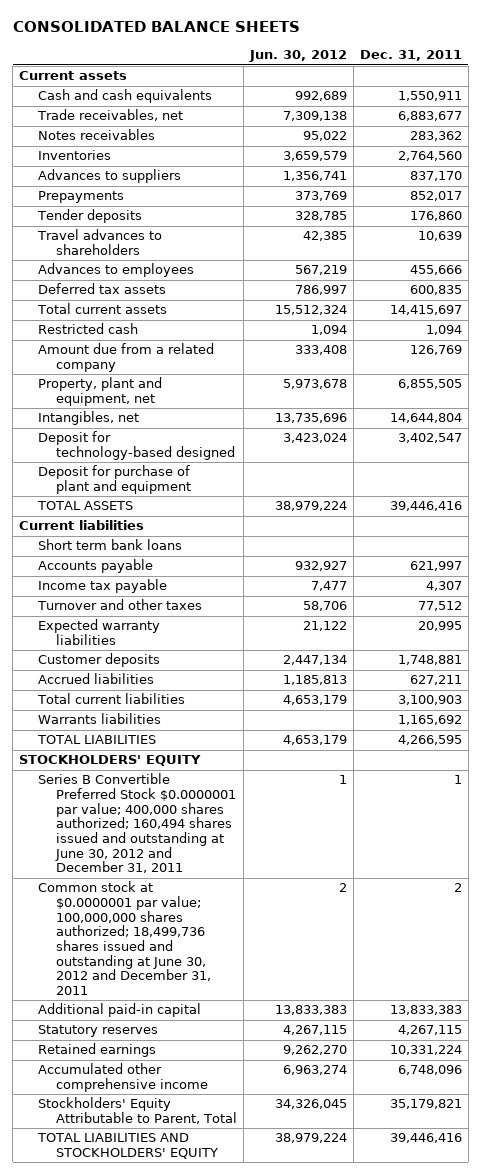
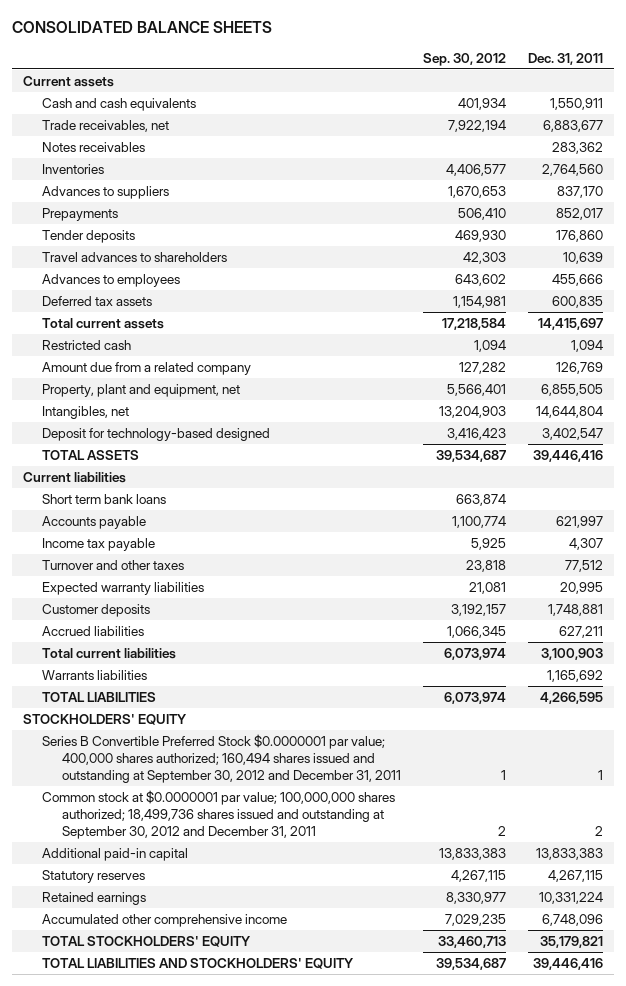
[249,50,348,63] Jun. 30, 2012 -> none
none -> [422,52,506,66] Sep. 30, 2012
[37,465,192,495] Deposit for purchase of plant and equipment -> none
[37,773,237,874] Series B Convertible Preferred Stock $0.0000001 par value; 400,000 shares authorized; 160,494 shares issued and outstanding at June 30, 2012 and December 31, 2011 -> [42,734,401,784] Series B Convertible Preferred Stock $0.0000001 par value; 400,000 shares authorized; 160,494 shares issued and outstanding at September 30, 2012 and December 31, 2011
[37,881,212,996] Common stock at $0.0000001 par value; 100,000,000 shares authorized; 18,499,736 shares issued and outstanding at June 30, 2012 and December 31, 2011 -> [42,790,396,840] Common stock at $0.0000001 par value; 100,000,000 shares authorized; 18,499,736 shares issued and outstanding at September 30, 2012 and December 31, 2011
[37,1097,238,1125] Stockholders' Equity Attributable to Parent, Total -> [42,936,252,948] TOTAL STOCKHOLDERS' EQUITY

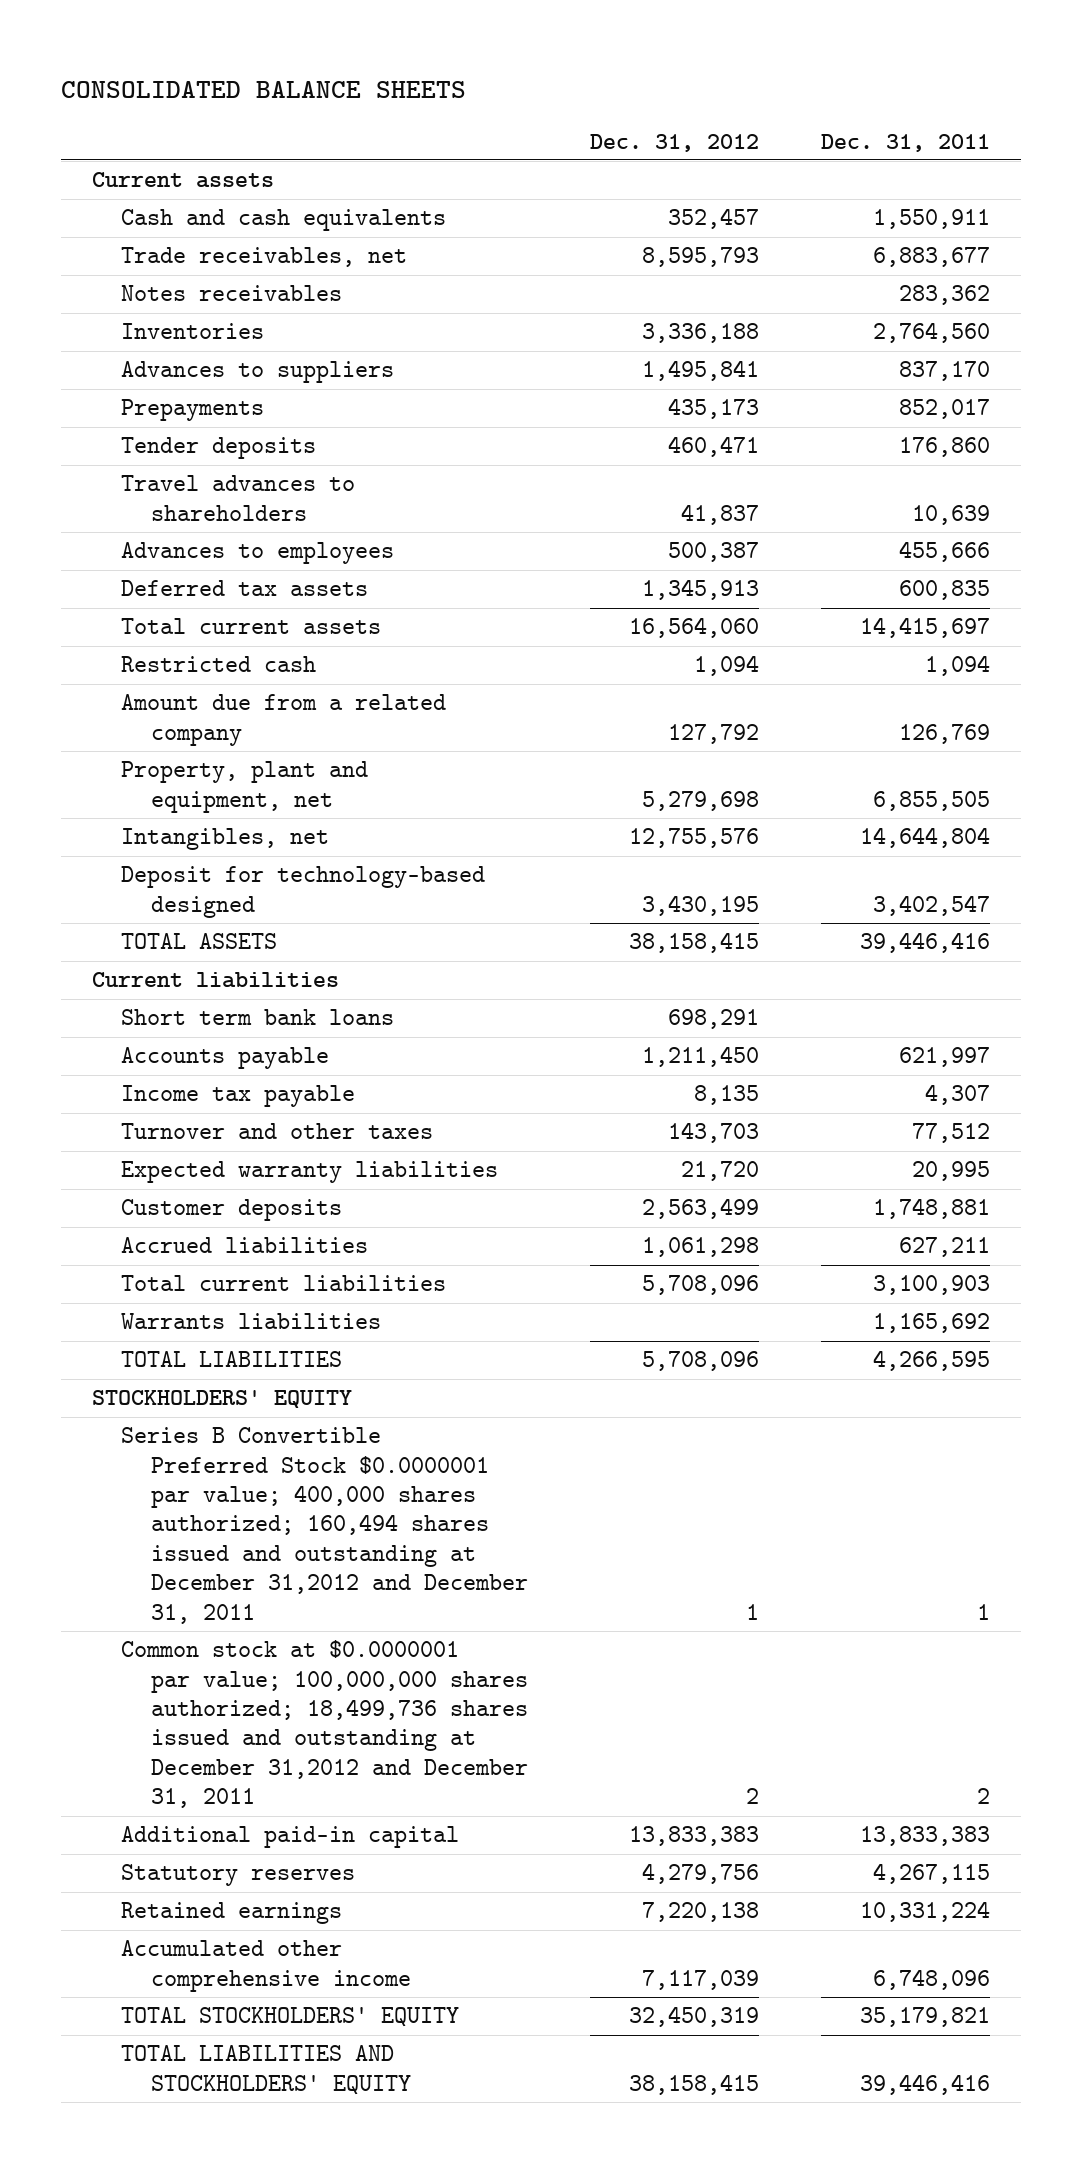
[422,52,506,66] Sep. 30, 2012 -> none
none -> [589,133,759,152] Dec. 31, 2012
[42,734,401,784] Series B Convertible Preferred Stock $0.0000001 par value; 400,000 shares authorized; 160,494 shares issued and outstanding at September 30, 2012 and December 31, 2011 -> [121,1427,528,1624] Series B Convertible Preferred Stock $0.0000001 par value; 400,000 shares authorized; 160,494 shares issued and outstanding at December 31,2012 and December 31, 2011
[42,790,396,840] Common stock at $0.0000001 par value; 100,000,000 shares authorized; 18,499,736 shares issued and outstanding at September 30, 2012 and December 31, 2011 -> [121,1640,528,1809] Common stock at $0.0000001 par value; 100,000,000 shares authorized; 18,499,736 shares issued and outstanding at December 31,2012 and December 31, 2011

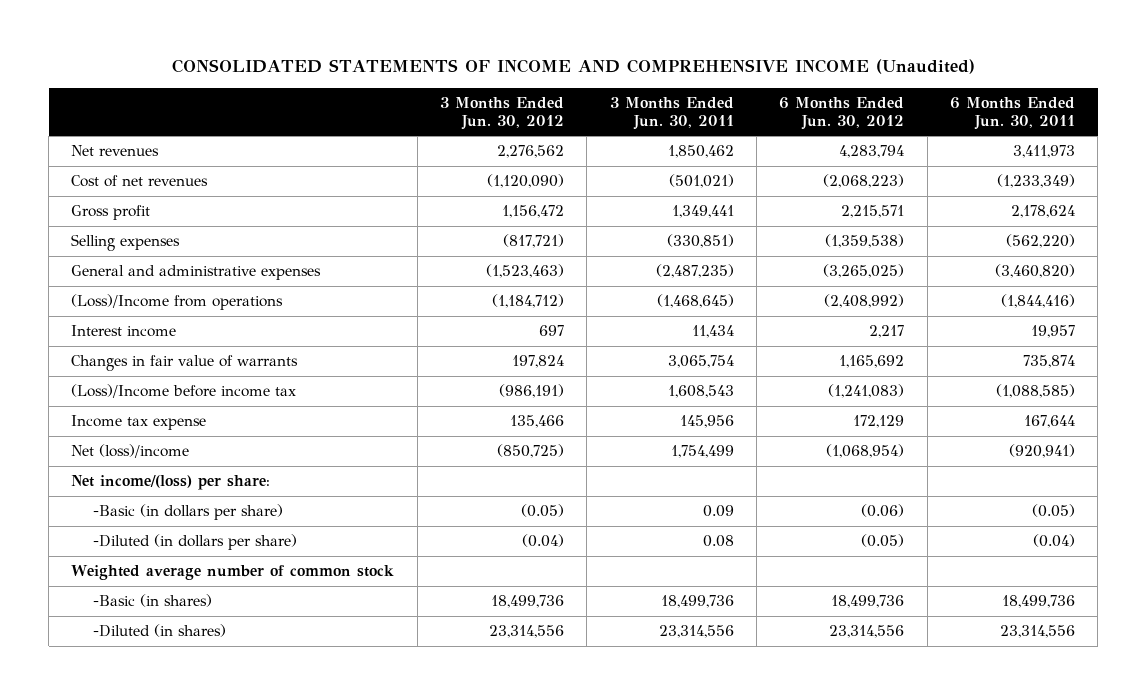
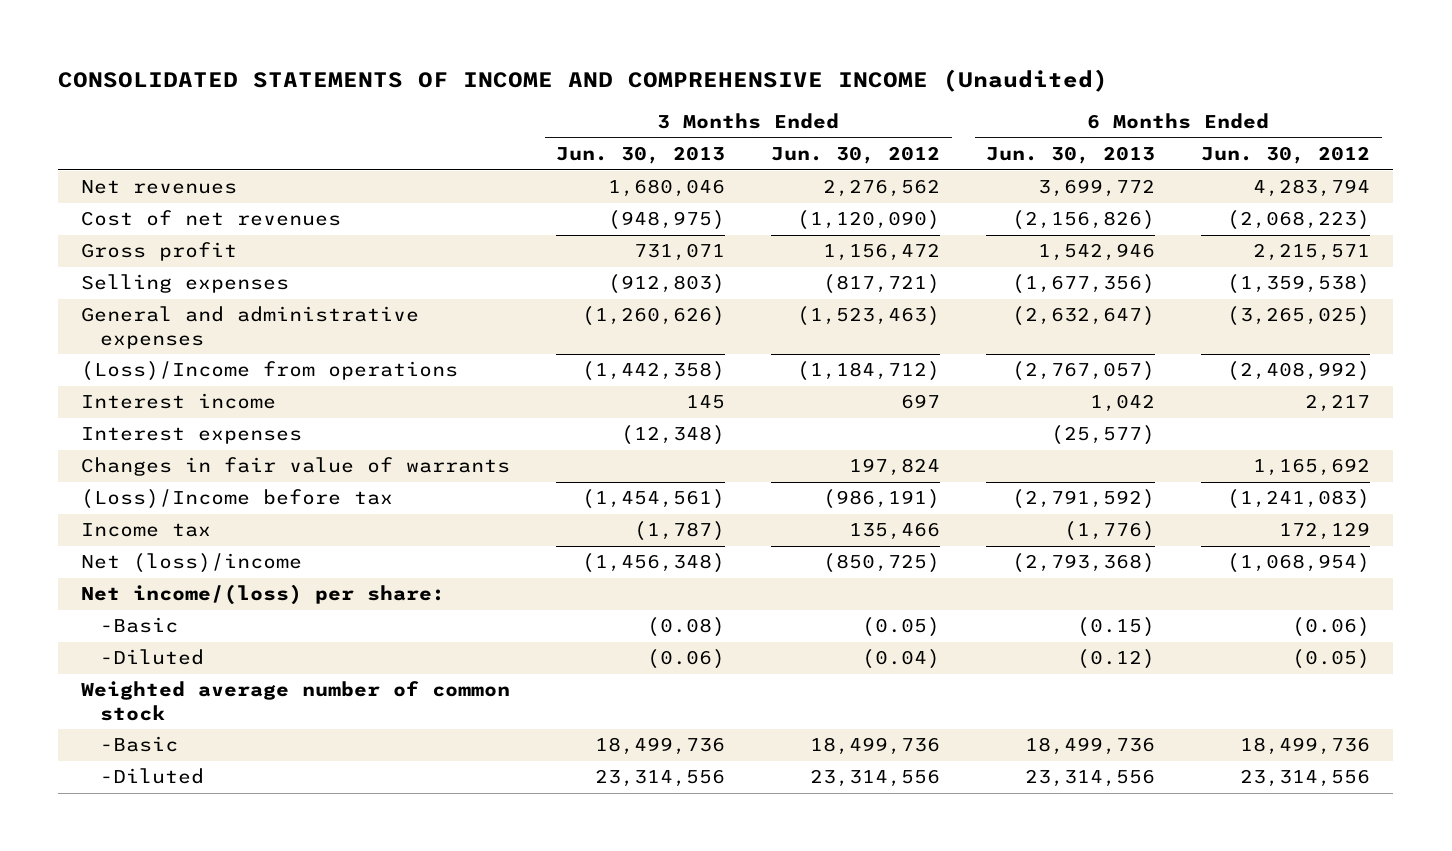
[609,97,734,130] 3 Months Ended Jun. 30, 2011 -> none
[949,97,1075,130] 6 Months Ended Jun. 30, 2011 -> none
none -> [556,146,726,165] Jun. 30, 2013
none -> [986,146,1156,165] Jun. 30, 2013
none -> [81,427,303,445] Interest expenses
[71,384,297,399] (Loss)/Income before income tax -> [81,489,394,510] (Loss)/Income before tax
[71,415,207,431] Income tax expense -> [81,523,212,538] Income tax
[92,504,283,521] -Basic (in dollars per share) -> [100,617,179,634] -Basic
[92,534,297,551] -Diluted (in dollars per share) -> [100,649,205,666] -Diluted
[92,594,212,608] -Basic (in shares) -> [100,736,179,753] -Basic
[92,624,226,638] -Diluted (in shares) -> [100,768,205,785] -Diluted

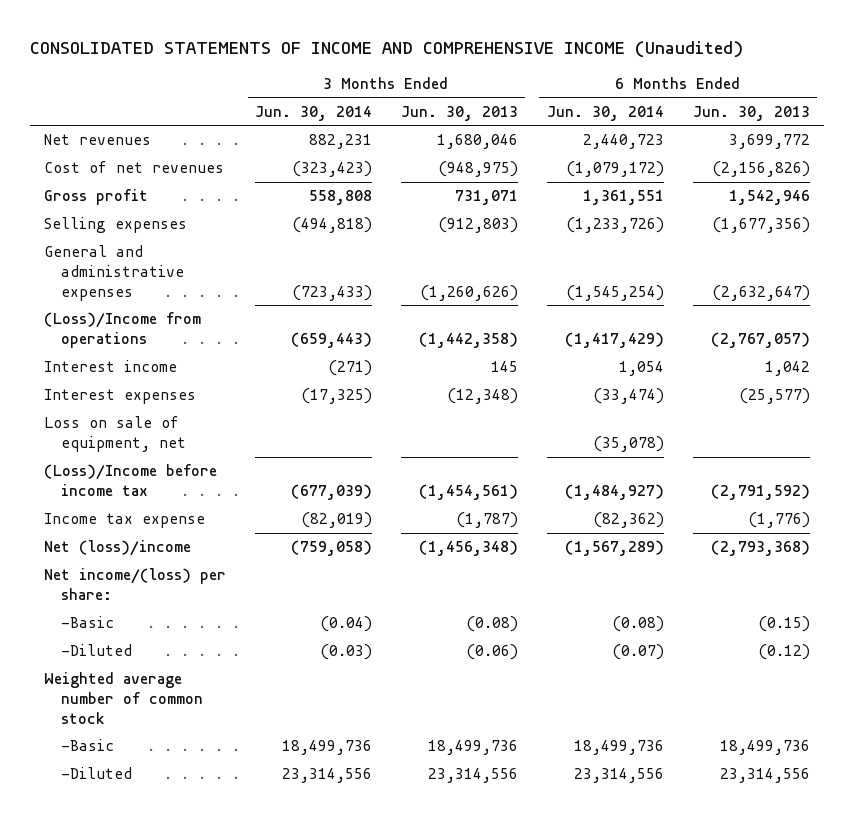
[771,146,941,165] Jun. 30, 2012 -> none
[1201,146,1371,165] Jun. 30, 2012 -> none
none -> [254,105,372,121] Jun. 30, 2014
none -> [546,105,664,121] Jun. 30, 2014
[81,457,511,477] Changes in fair value of warrants -> none
none -> [44,416,187,452] Loss on sale of equipment, net
[81,489,394,510] (Loss)/Income before tax -> [44,464,218,496] (Loss)/Income before income tax
[81,523,212,538] Income tax -> [44,513,206,529] Income tax expense

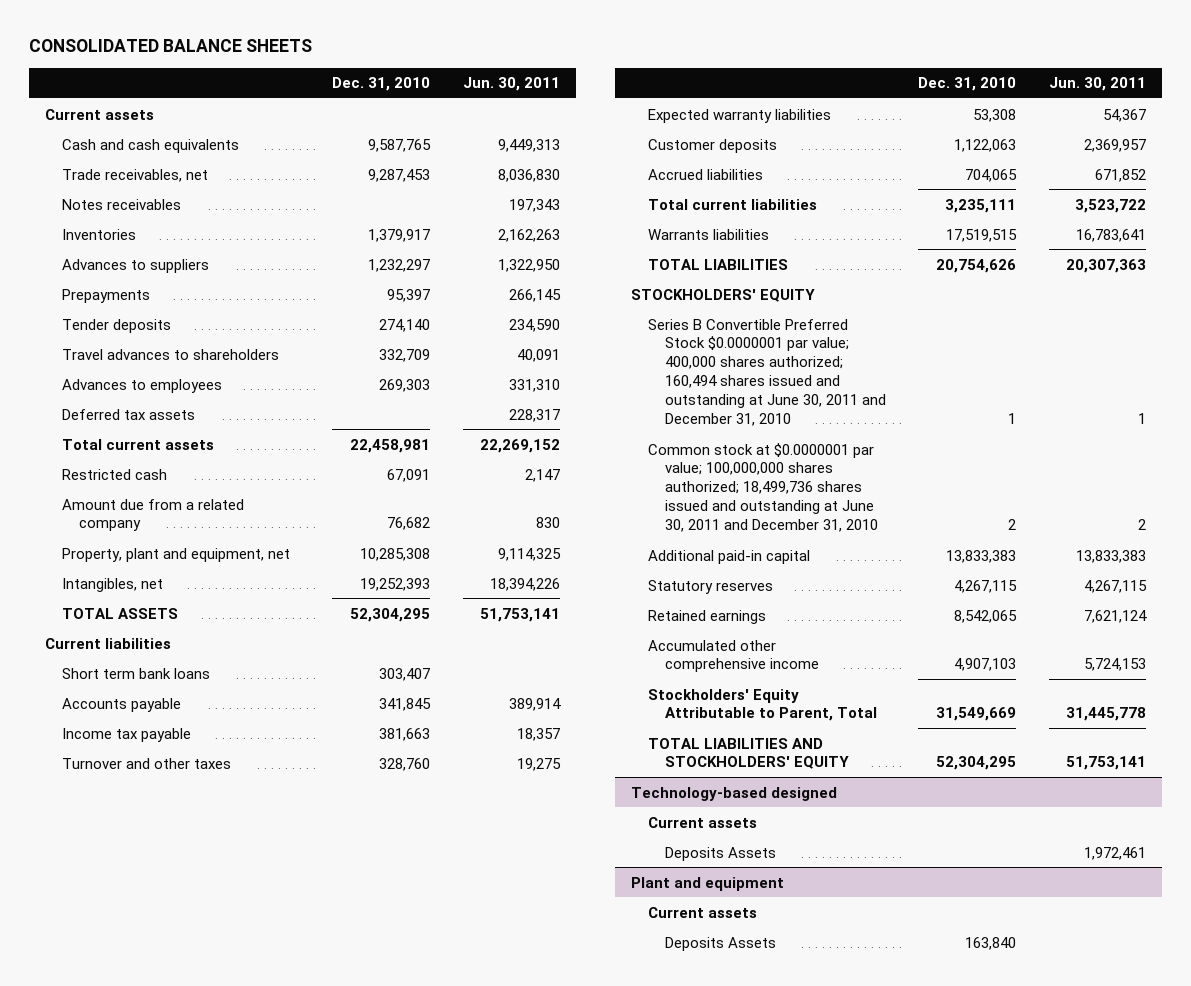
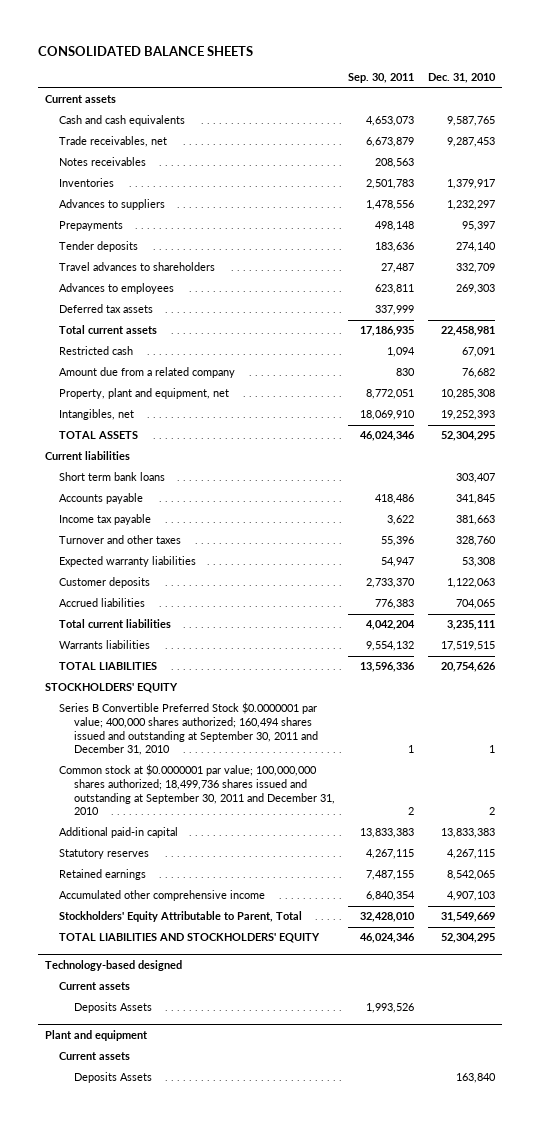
[463,77,561,92] Jun. 30, 2011 -> none
none -> [348,73,415,84] Sep. 30, 2011
[647,318,886,427] Series B Convertible Preferred Stock $0.0000001 par value; 400,000 shares authorized; 160,494 shares issued and outstanding at June 30, 2011 and December 31, 2010 -> [59,702,318,756] Series B Convertible Preferred Stock $0.0000001 par value; 400,000 shares authorized; 160,494 shares issued and outstanding at September 30, 2011 and December 31, 2010
[647,442,878,533] Common stock at $0.0000001 par value; 100,000,000 shares authorized; 18,499,736 shares issued and outstanding at June 30, 2011 and December 31, 2010 -> [59,764,335,816] Common stock at $0.0000001 par value; 100,000,000 shares authorized; 18,499,736 shares issued and outstanding at September 30, 2011 and December 31, 2010

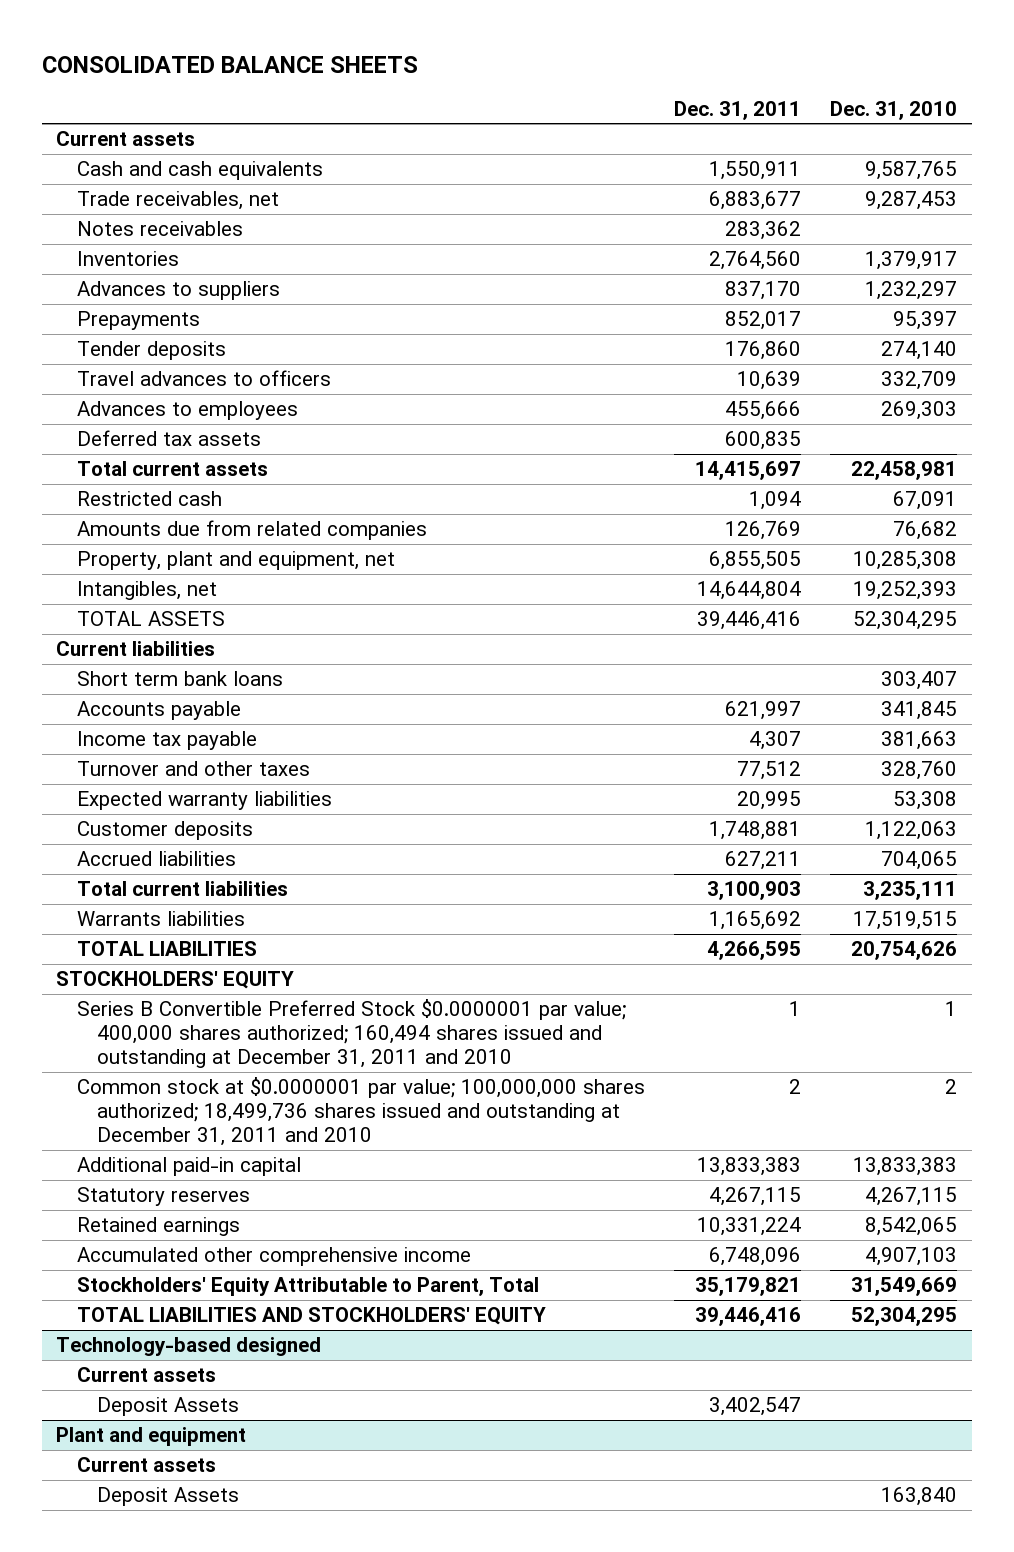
[348,73,415,84] Sep. 30, 2011 -> none
none -> [674,100,802,120] Dec. 31, 2011
[59,262,216,272] Travel advances to shareholders -> [76,370,331,387] Travel advances to officers
[59,367,236,379] Amount due from a related company -> [76,520,427,541] Amounts due from related companies
[59,702,318,756] Series B Convertible Preferred Stock $0.0000001 par value; 400,000 shares authorized; 160,494 shares issued and outstanding at September 30, 2011 and December 31, 2010 -> [76,999,626,1068] Series B Convertible Preferred Stock $0.0000001 par value; 400,000 shares authorized; 160,494 shares issued and outstanding at December 31, 2011 and 2010
[59,764,335,816] Common stock at $0.0000001 par value; 100,000,000 shares authorized; 18,499,736 shares issued and outstanding at September 30, 2011 and December 31, 2010 -> [76,1077,645,1146] Common stock at $0.0000001 par value; 100,000,000 shares authorized; 18,499,736 shares issued and outstanding at December 31, 2011 and 2010
[73,1002,152,1014] Deposits Assets -> [97,1397,240,1417] Deposit Assets
[73,1072,152,1084] Deposits Assets -> [97,1487,240,1507] Deposit Assets

